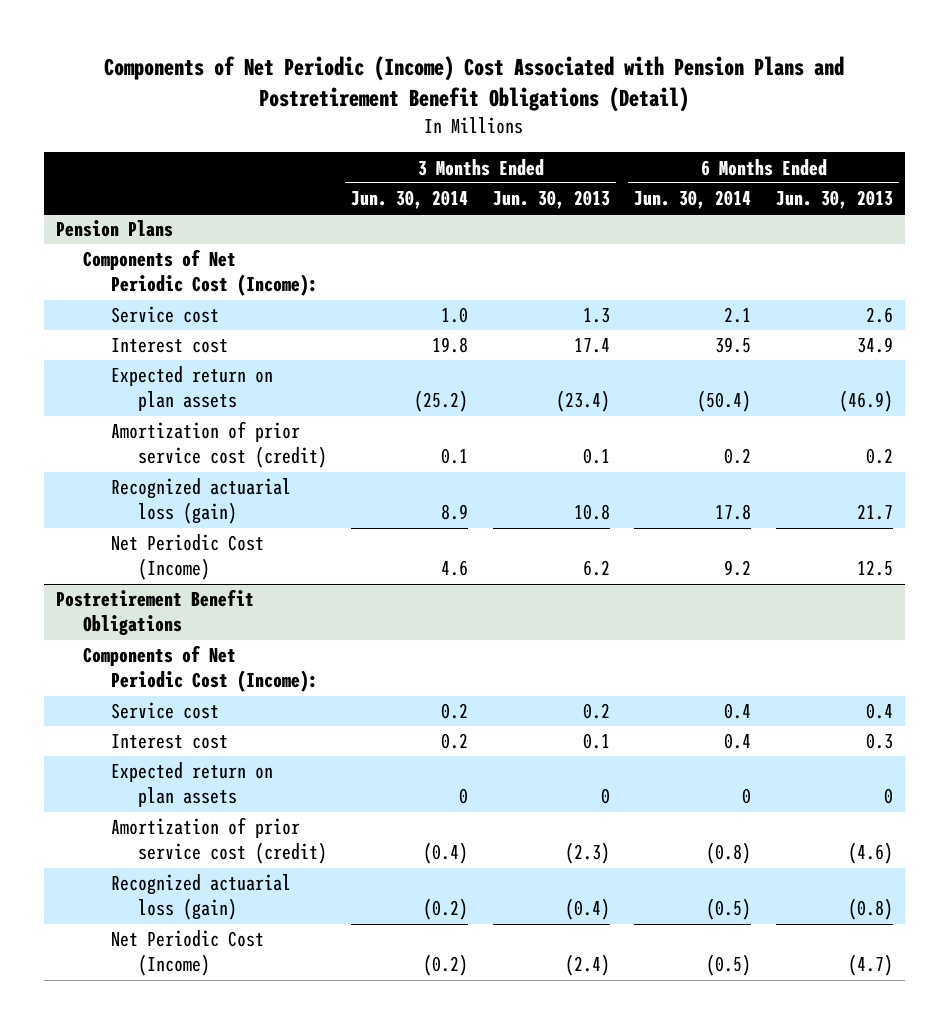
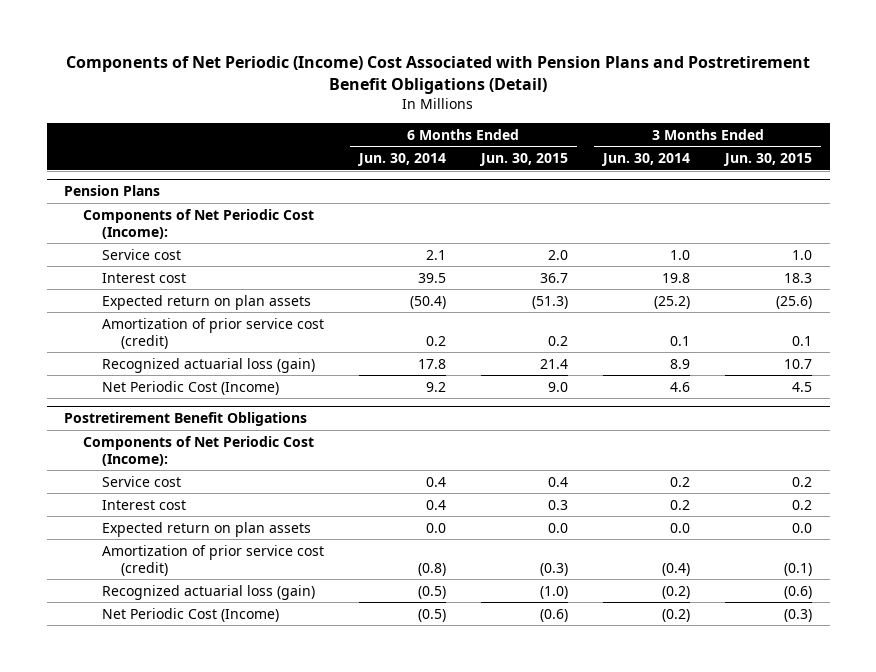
[492,190,610,210] Jun. 30, 2013 -> none
[775,190,893,210] Jun. 30, 2013 -> none
none -> [478,153,568,167] Jun. 30, 2015
none -> [723,153,813,167] Jun. 30, 2015
[459,788,469,805] 0 -> [669,522,690,533] 0.0
[742,788,752,805] 0 -> [425,522,446,533] 0.0

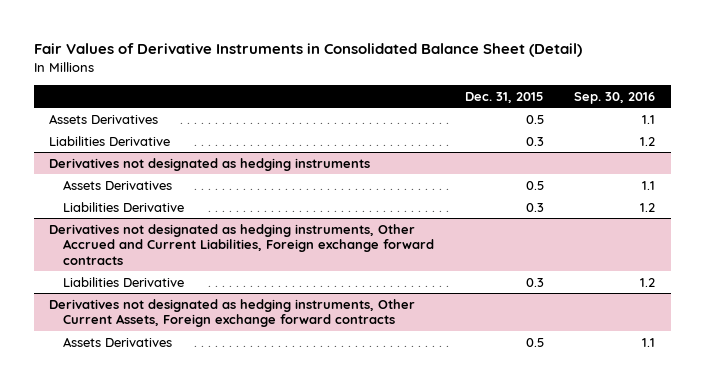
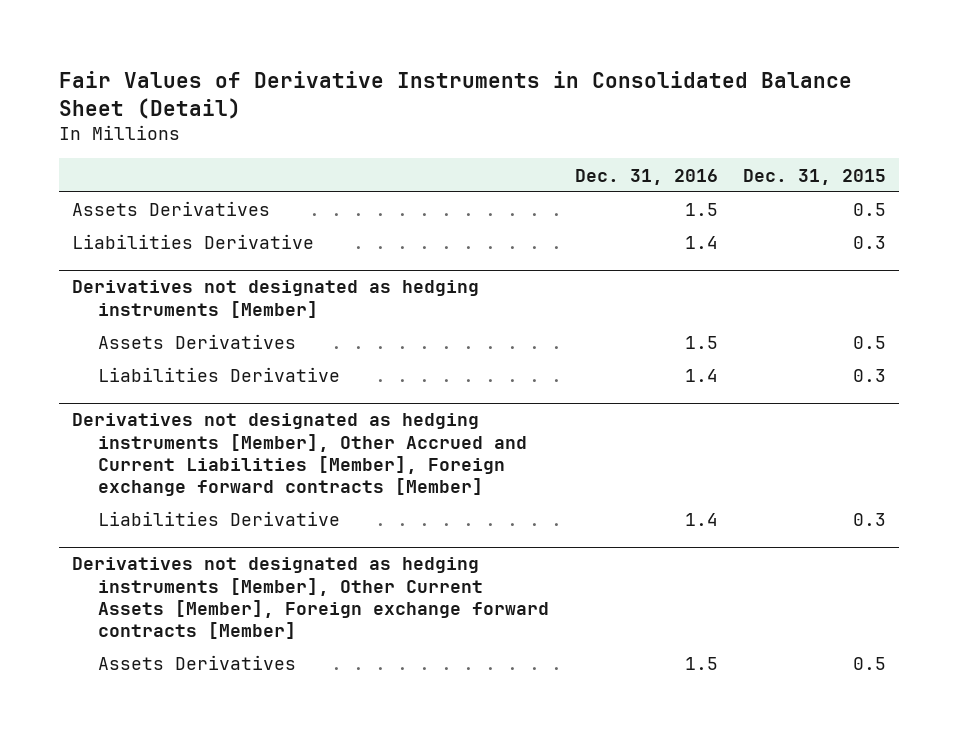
[574,91,656,104] Sep. 30, 2016 -> none
none -> [574,168,718,185] Dec. 31, 2016
[49,157,371,171] Derivatives not designated as hedging instruments -> [72,280,480,318] Derivatives not designated as hedging instruments [Member]
[49,223,435,265] Derivatives not designated as hedging instruments, Other Accrued and Current Liabilities, Foreign exchange forward contracts -> [72,413,527,497] Derivatives not designated as hedging instruments [Member], Other Accrued and Current Liabilities [Member], Foreign exchange forward contracts [Member]
[49,298,416,328] Derivatives not designated as hedging instruments, Other Current Assets, Foreign exchange forward contracts -> [72,557,549,640] Derivatives not designated as hedging instruments [Member], Other Current Assets [Member], Foreign exchange forward contracts [Member]

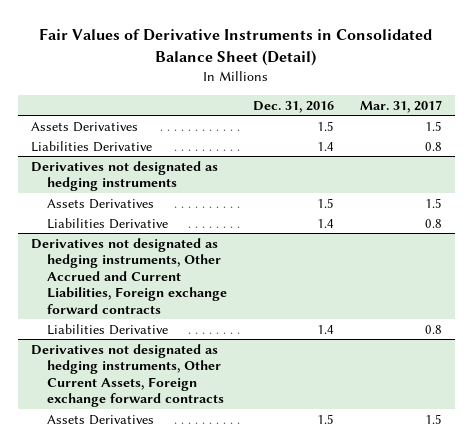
[743,168,887,185] Dec. 31, 2015 -> none
none -> [359,99,442,113] Mar. 31, 2017
[72,280,480,318] Derivatives not designated as hedging instruments [Member] -> [31,160,219,192] Derivatives not designated as hedging instruments
[72,413,527,497] Derivatives not designated as hedging instruments [Member], Other Accrued and Current Liabilities [Member], Foreign exchange forward contracts [Member] -> [31,237,228,314] Derivatives not designated as hedging instruments, Other Accrued and Current Liabilities, Foreign exchange forward contracts
[72,557,549,640] Derivatives not designated as hedging instruments [Member], Other Current Assets [Member], Foreign exchange forward contracts [Member] -> [31,343,225,408] Derivatives not designated as hedging instruments, Other Current Assets, Foreign exchange forward contracts

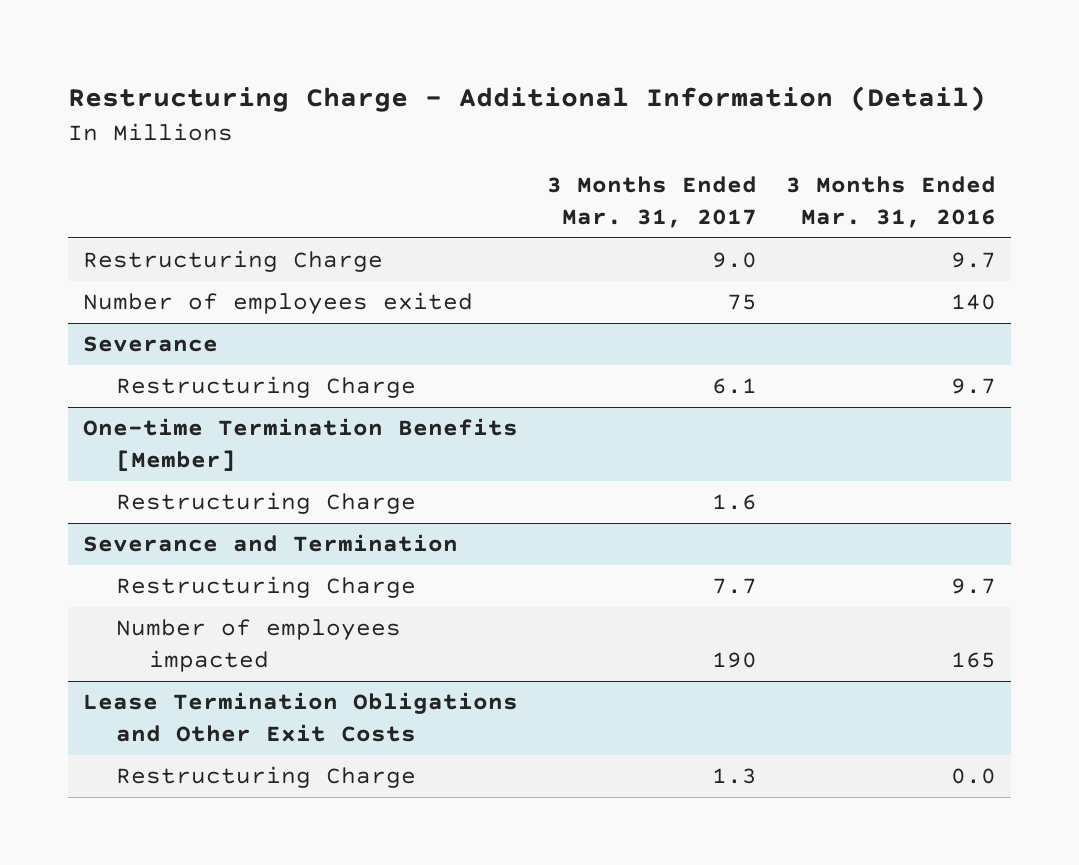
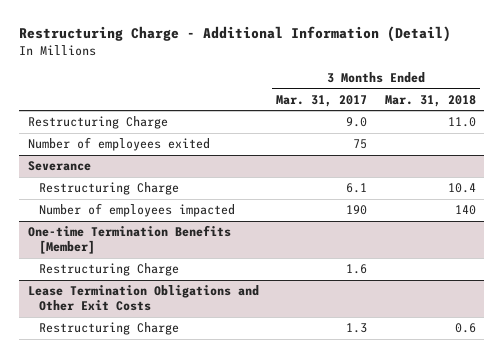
[786,176,997,229] 3 Months Ended Mar. 31, 2016 -> none
none -> [384,94,476,107] Mar. 31, 2018
none -> [38,203,235,218] Number of employees impacted
[82,534,458,553] Severance and Termination -> none
[115,576,416,599] Restructuring Charge -> none
[115,619,401,672] Number of employees impacted -> none

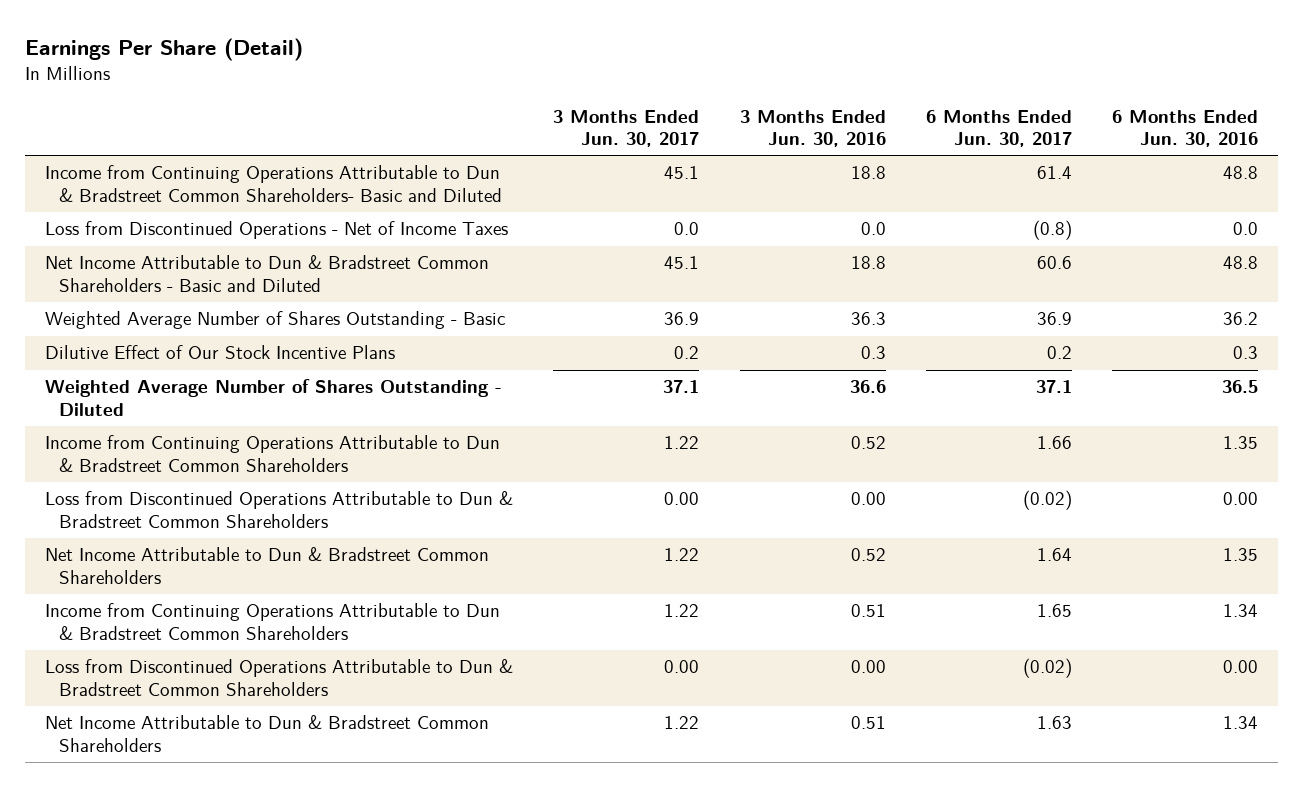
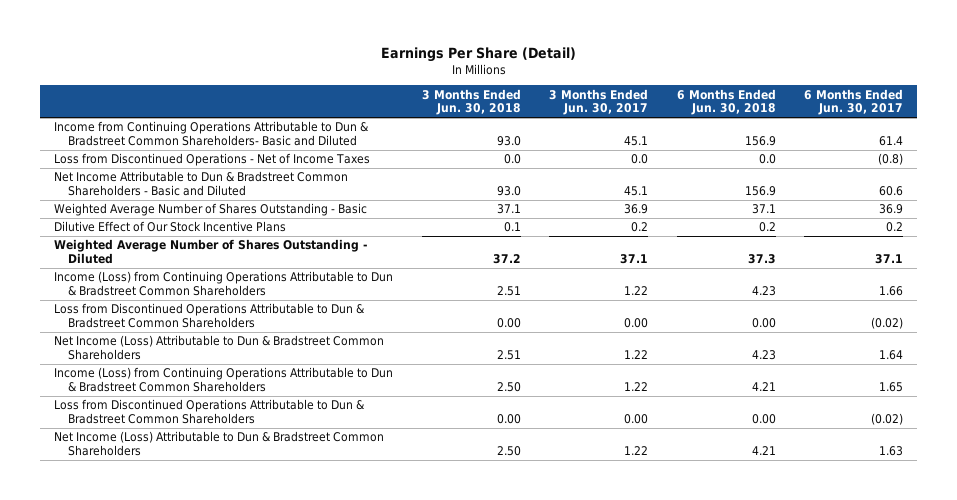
[739,109,886,148] 3 Months Ended Jun. 30, 2016 -> none
[1111,109,1258,148] 6 Months Ended Jun. 30, 2016 -> none
none -> [421,88,521,116] 3 Months Ended Jun. 30, 2018
none -> [676,88,776,116] 6 Months Ended Jun. 30, 2018
[45,435,501,472] Income from Continuing Operations Attributable to Dun & Bradstreet Common Shareholders -> [54,271,394,297] Income (Loss) from Continuing Operations Attributable to Dun & Bradstreet Common Shareholders
[45,547,490,584] Net Income Attributable to Dun & Bradstreet Common Shareholders -> [54,335,385,361] Net Income (Loss) Attributable to Dun & Bradstreet Common Shareholders
[45,603,501,640] Income from Continuing Operations Attributable to Dun & Bradstreet Common Shareholders -> [54,367,394,393] Income (Loss) from Continuing Operations Attributable to Dun & Bradstreet Common Shareholders
[45,715,490,752] Net Income Attributable to Dun & Bradstreet Common Shareholders -> [54,431,385,457] Net Income (Loss) Attributable to Dun & Bradstreet Common Shareholders

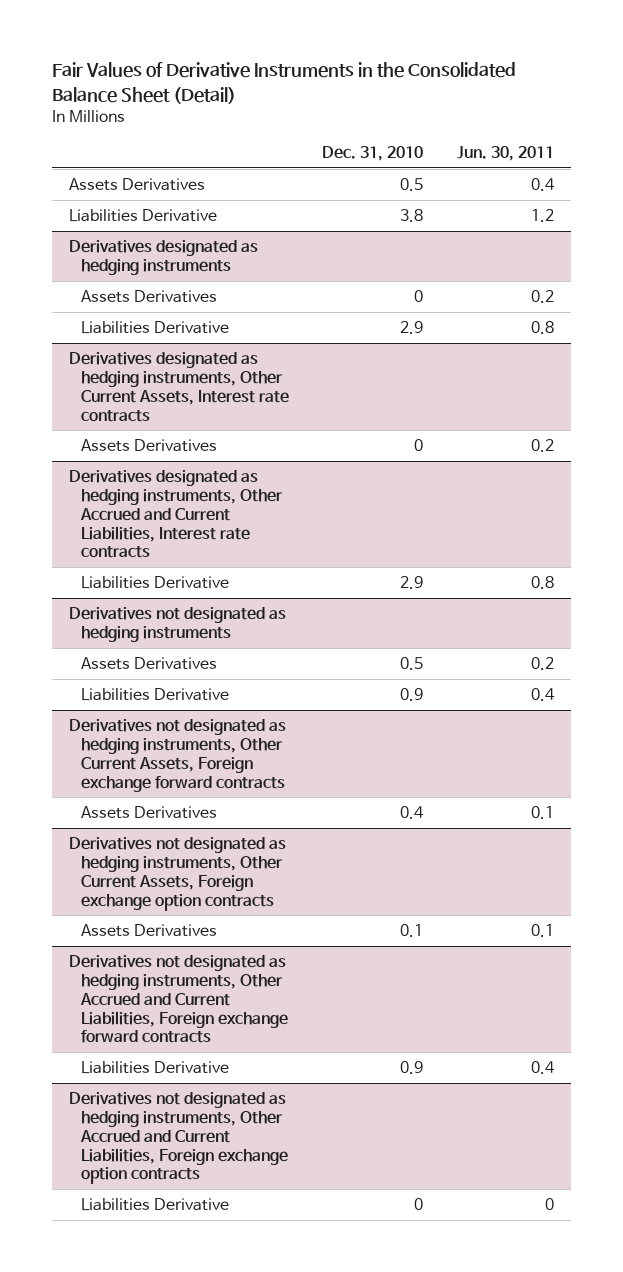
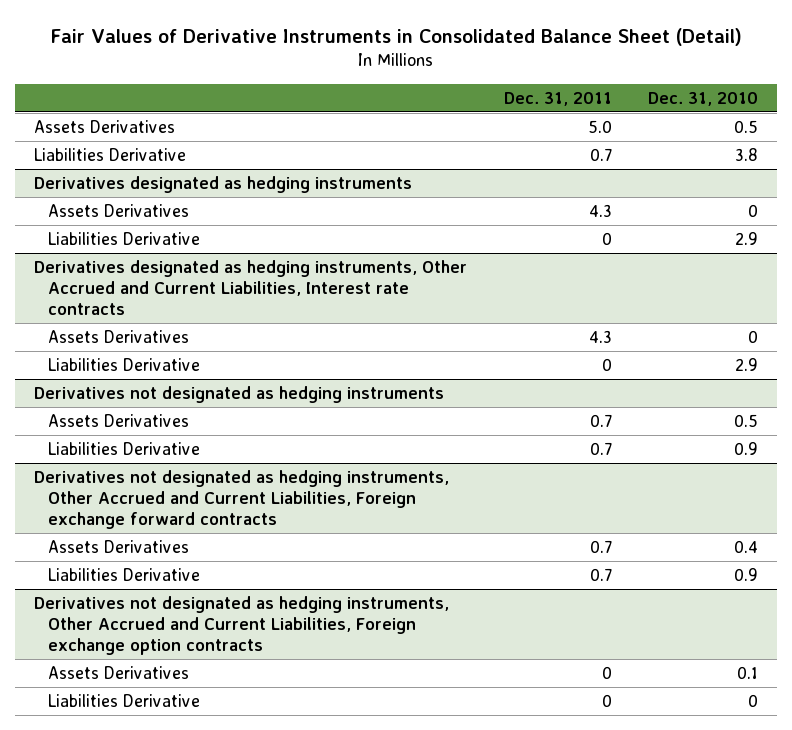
[52,62,517,104] Fair Values of Derivative Instruments in the Consolidated Balance Sheet (Detail) -> [50,27,743,46] Fair Values of Derivative Instruments in Consolidated Balance Sheet (Detail)
[456,146,554,162] Jun. 30, 2011 -> none
none -> [503,91,612,106] Dec. 31, 2011
[69,352,290,422] Derivatives designated as hedging instruments, Other Current Assets, Interest rate contracts -> none
[81,439,218,453] Assets Derivatives -> none
none -> [47,329,189,343] Assets Derivatives
[69,719,287,792] Derivatives not designated as hedging instruments, Other Current Assets, Foreign exchange forward contracts -> none
[81,806,218,820] Assets Derivatives -> none
[69,837,287,911] Derivatives not designated as hedging instruments, Other Current Assets, Foreign exchange option contracts -> none
[81,924,218,938] Assets Derivatives -> none
none -> [47,539,189,553] Assets Derivatives
none -> [47,665,189,679] Assets Derivatives

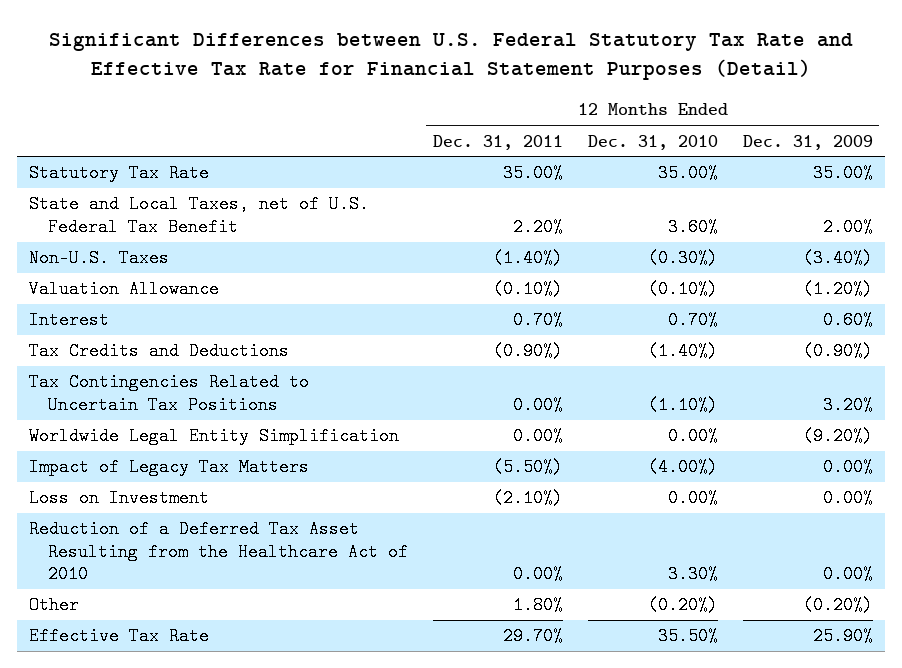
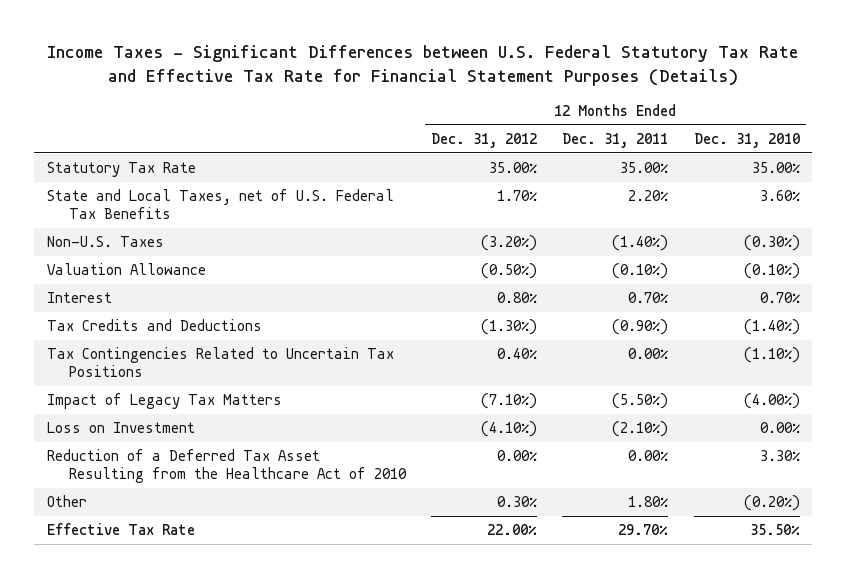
[49,33,854,81] Significant Differences between U.S. Federal Statutory Tax Rate and Effective Tax Rate for Financial Statement Purposes (Detail) -> [47,45,799,86] Income Taxes - Significant Differences between U.S. Federal Statutory Tax Rate and Effective Tax Rate for Financial Statement Purposes (Details)
[742,134,873,150] Dec. 31, 2009 -> none
none -> [431,133,538,149] Dec. 31, 2012
[29,195,370,236] State and Local Taxes, net of U.S. Federal Tax Benefit -> [47,189,395,219] State and Local Taxes, net of U.S. Federal Tax Benefits
[29,427,400,446] Worldwide Legal Entity Simplification -> none

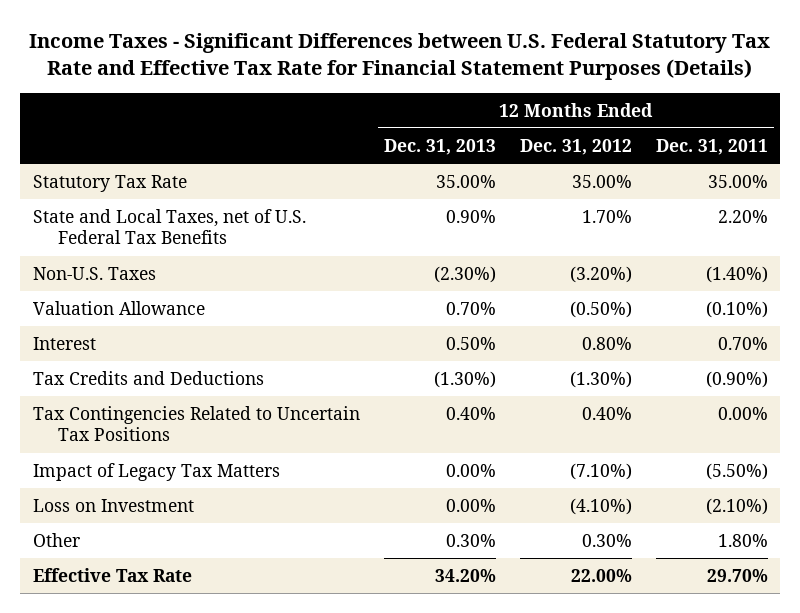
[693,133,800,149] Dec. 31, 2010 -> none
none -> [383,138,496,155] Dec. 31, 2013
[47,449,408,483] Reduction of a Deferred Tax Asset Resulting from the Healthcare Act of 2010 -> none

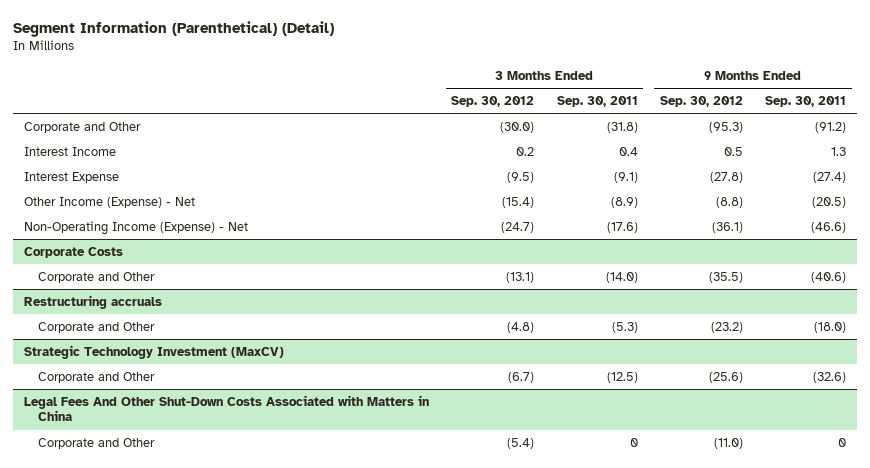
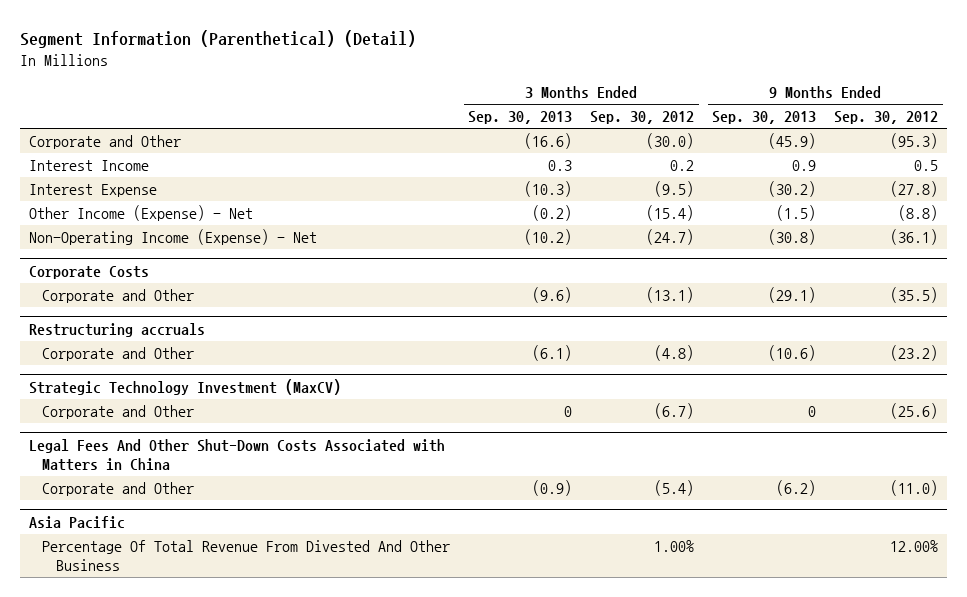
[556,96,638,108] Sep. 30, 2011 -> none
[765,96,847,108] Sep. 30, 2011 -> none
none -> [468,111,573,125] Sep. 30, 2013
none -> [712,111,817,125] Sep. 30, 2013
none -> [28,515,125,529] Asia Pacific
none -> [42,539,451,572] Percentage Of Total Revenue From Divested And Other Business

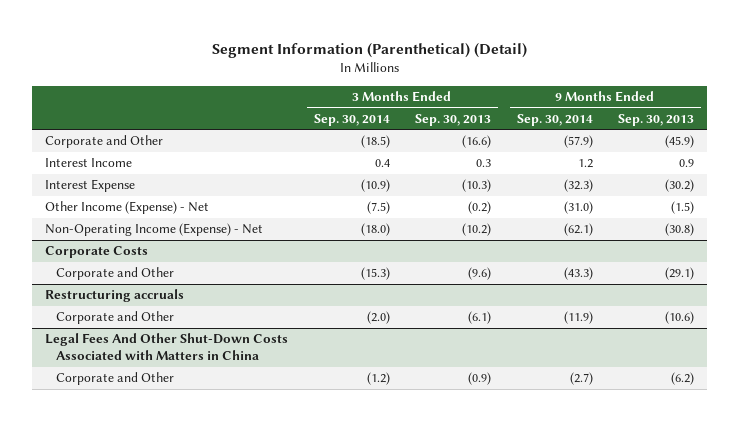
[590,111,695,125] Sep. 30, 2012 -> none
[834,111,939,125] Sep. 30, 2012 -> none
none -> [313,113,390,126] Sep. 30, 2014
none -> [516,113,593,126] Sep. 30, 2014
[28,378,341,395] Strategic Technology Investment (MaxCV) -> none
[42,404,195,419] Corporate and Other -> none
[28,515,125,529] Asia Pacific -> none
[42,539,451,572] Percentage Of Total Revenue From Divested And Other Business -> none

